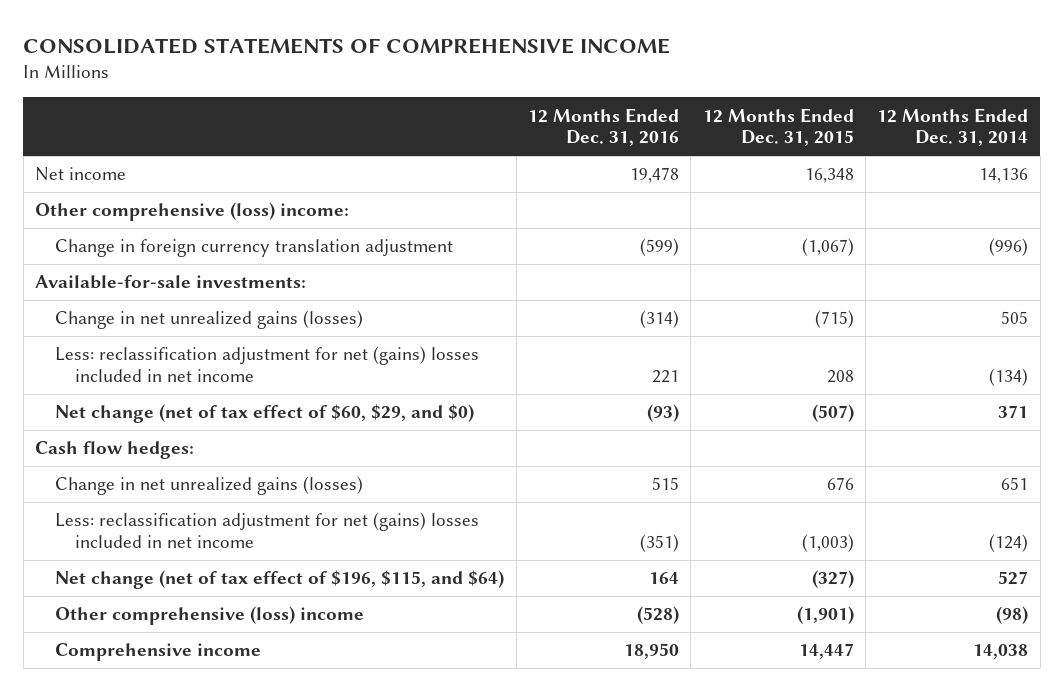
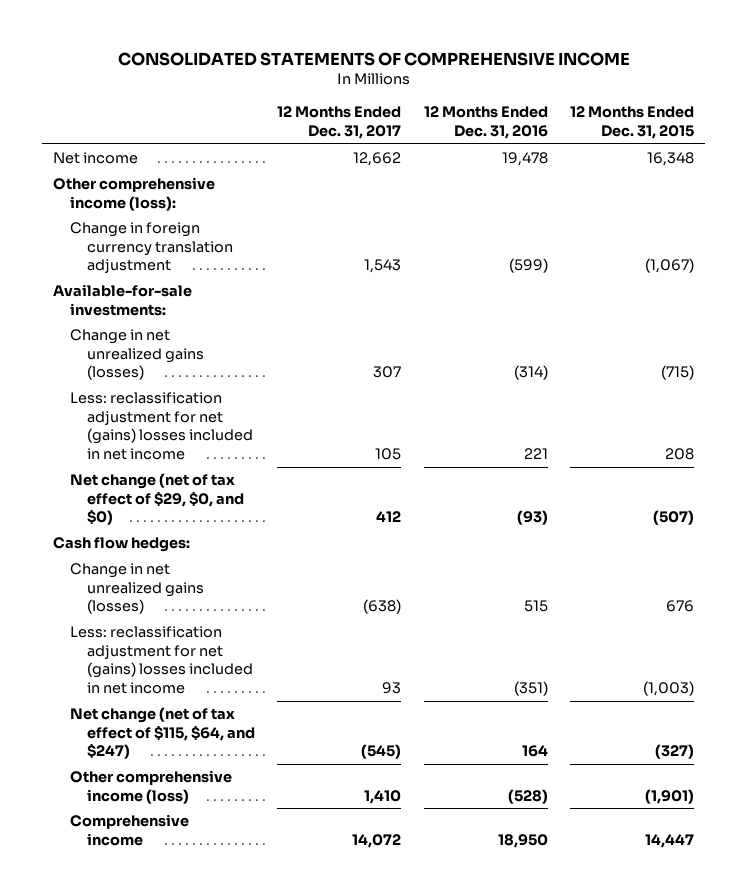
[877,107,1029,147] 12 Months Ended Dec. 31, 2014 -> none
none -> [277,106,402,139] 12 Months Ended Dec. 31, 2017
[35,202,350,222] Other comprehensive (loss) income: -> [53,177,216,211] Other comprehensive income (loss):
[55,404,475,424] Net change (net of tax effect of $60, $29, and $0) -> [70,473,245,526] Net change (net of tax effect of $29, $0, and $0)
[55,570,505,590] Net change (net of tax effect of $196, $115, and $64) -> [70,707,256,760] Net change (net of tax effect of $115, $64, and $247)
[55,606,365,626] Other comprehensive (loss) income -> [70,770,233,804] Other comprehensive income (loss)

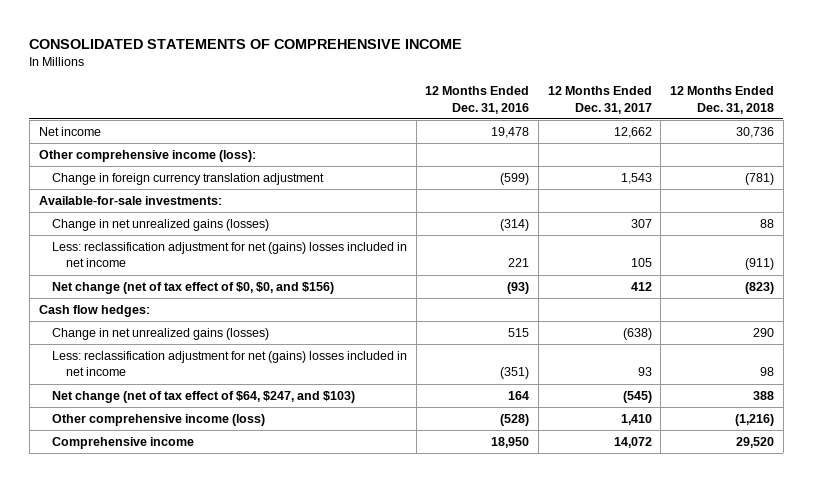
[570,106,695,139] 12 Months Ended Dec. 31, 2015 -> none
none -> [669,86,774,114] 12 Months Ended Dec. 31, 2018
[70,473,245,526] Net change (net of tax effect of $29, $0, and $0) -> [52,281,335,294] Net change (net of tax effect of $0, $0, and $156)
[70,707,256,760] Net change (net of tax effect of $115, $64, and $247) -> [52,390,356,403] Net change (net of tax effect of $64, $247, and $103)

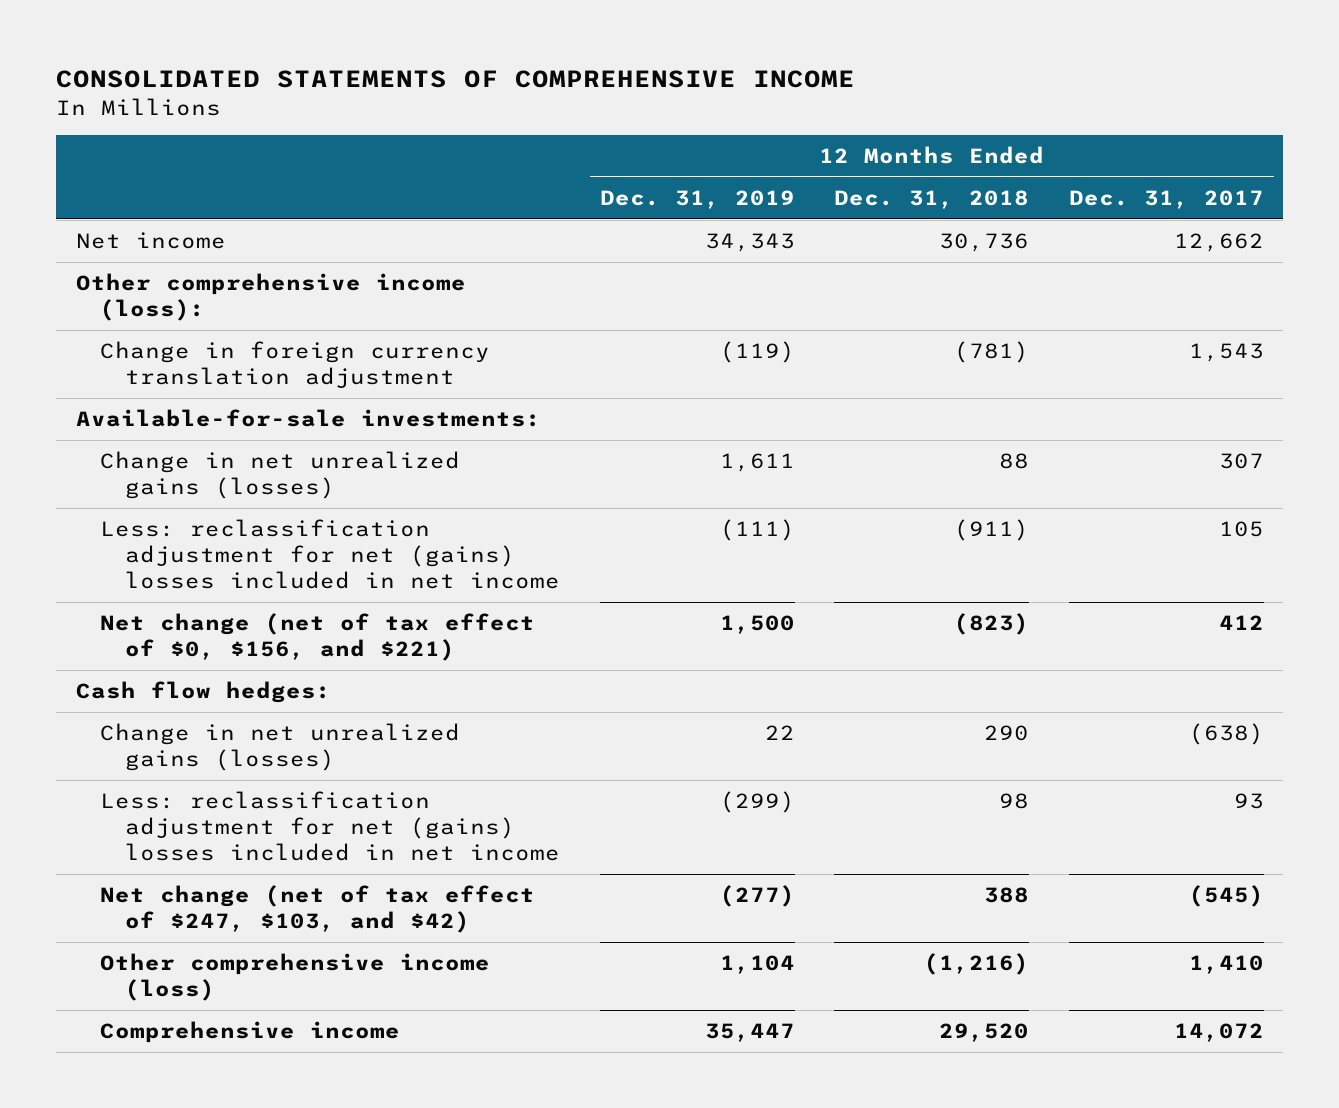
[425,86,530,114] 12 Months Ended Dec. 31, 2016 -> none
none -> [599,189,795,209] Dec. 31, 2019
[52,281,335,294] Net change (net of tax effect of $0, $0, and $156) -> [100,613,536,661] Net change (net of tax effect of $0, $156, and $221)
[52,390,356,403] Net change (net of tax effect of $64, $247, and $103) -> [100,885,536,933] Net change (net of tax effect of $247, $103, and $42)

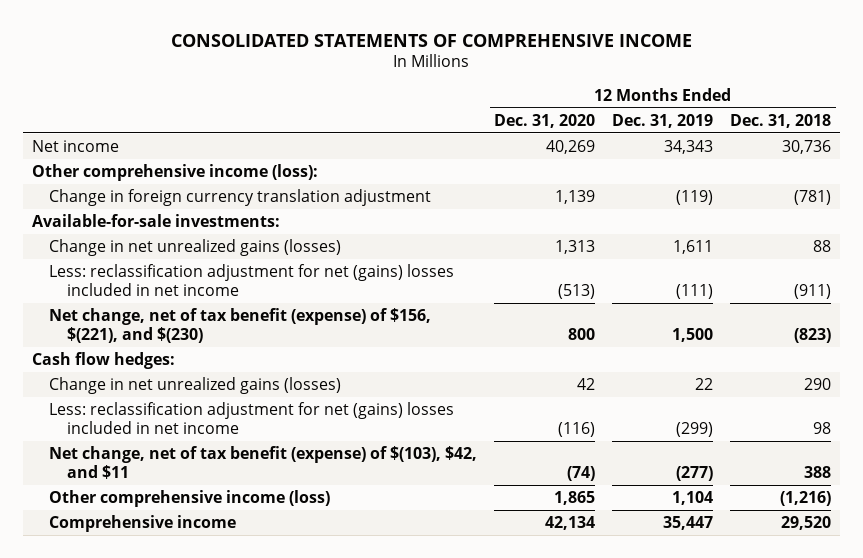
[1068,189,1264,209] Dec. 31, 2017 -> none
none -> [494,113,596,128] Dec. 31, 2020
[100,613,536,661] Net change (net of tax effect of $0, $156, and $221) -> [49,307,432,344] Net change, net of tax benefit (expense) of $156, $(221), and $(230)
[100,885,536,933] Net change (net of tax effect of $247, $103, and $42) -> [49,445,478,480] Net change, net of tax benefit (expense) of $(103), $42, and $11

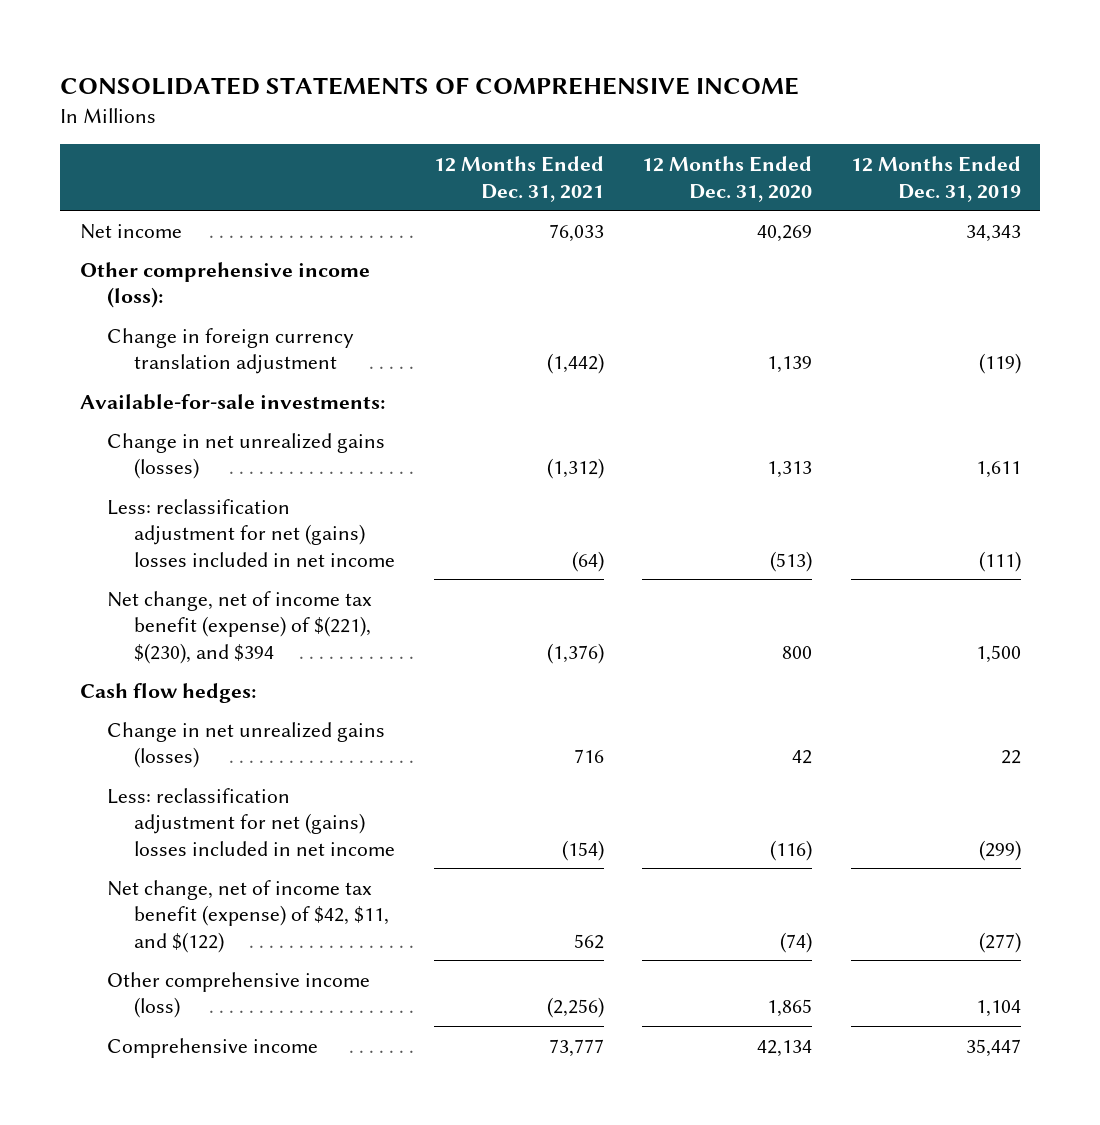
[730,113,832,128] Dec. 31, 2018 -> none
none -> [433,156,604,202] 12 Months Ended Dec. 31, 2021
[49,307,432,344] Net change, net of tax benefit (expense) of $156, $(221), and $(230) -> [106,590,372,664] Net change, net of income tax benefit (expense) of $(221), $(230), and $394
[49,445,478,480] Net change, net of tax benefit (expense) of $(103), $42, and $11 -> [106,879,389,953] Net change, net of income tax benefit (expense) of $42, $11, and $(122)

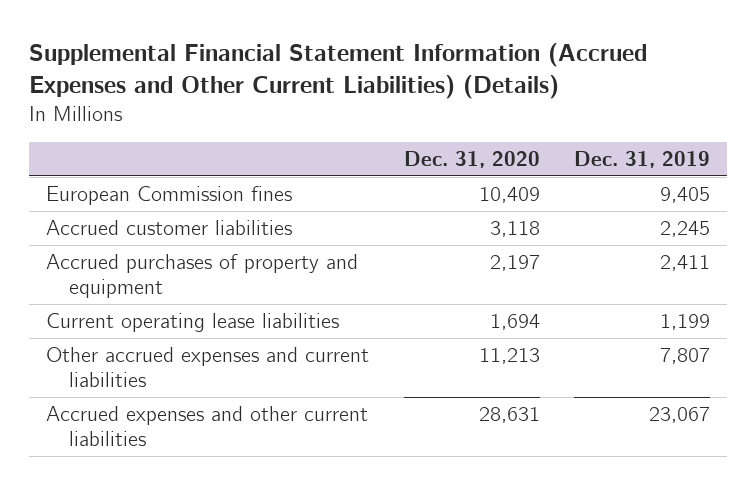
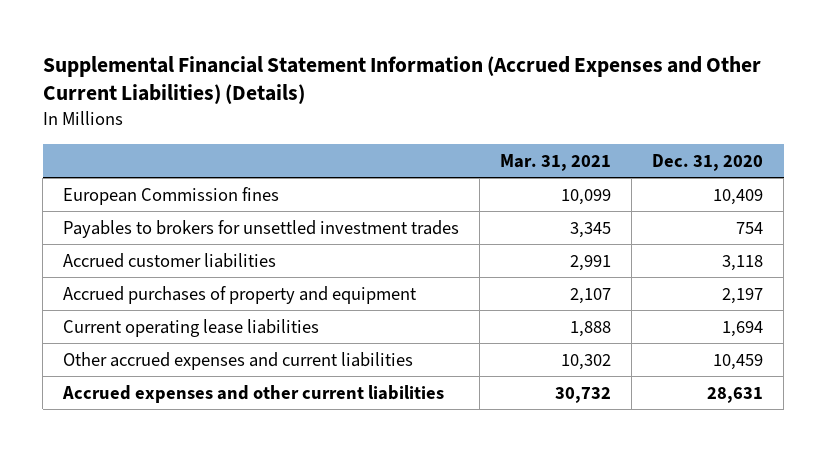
[573,150,710,168] Dec. 31, 2019 -> none
none -> [500,153,612,171] Mar. 31, 2021
none -> [63,219,460,238] Payables to brokers for unsettled investment trades
[478,348,540,365] 11,213 -> [713,353,764,370] 10,459

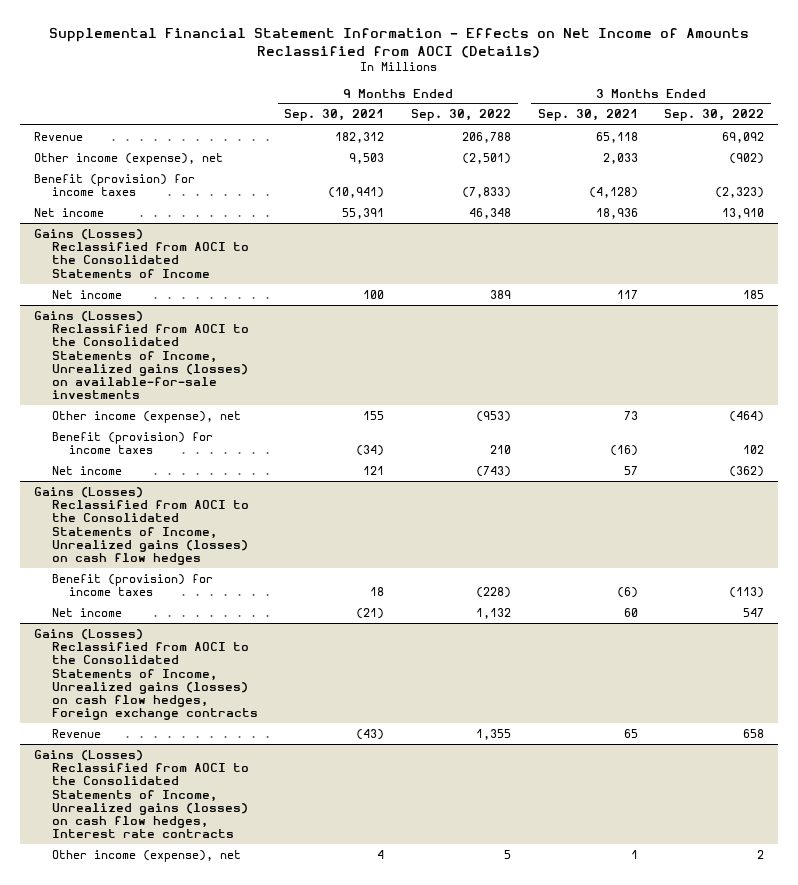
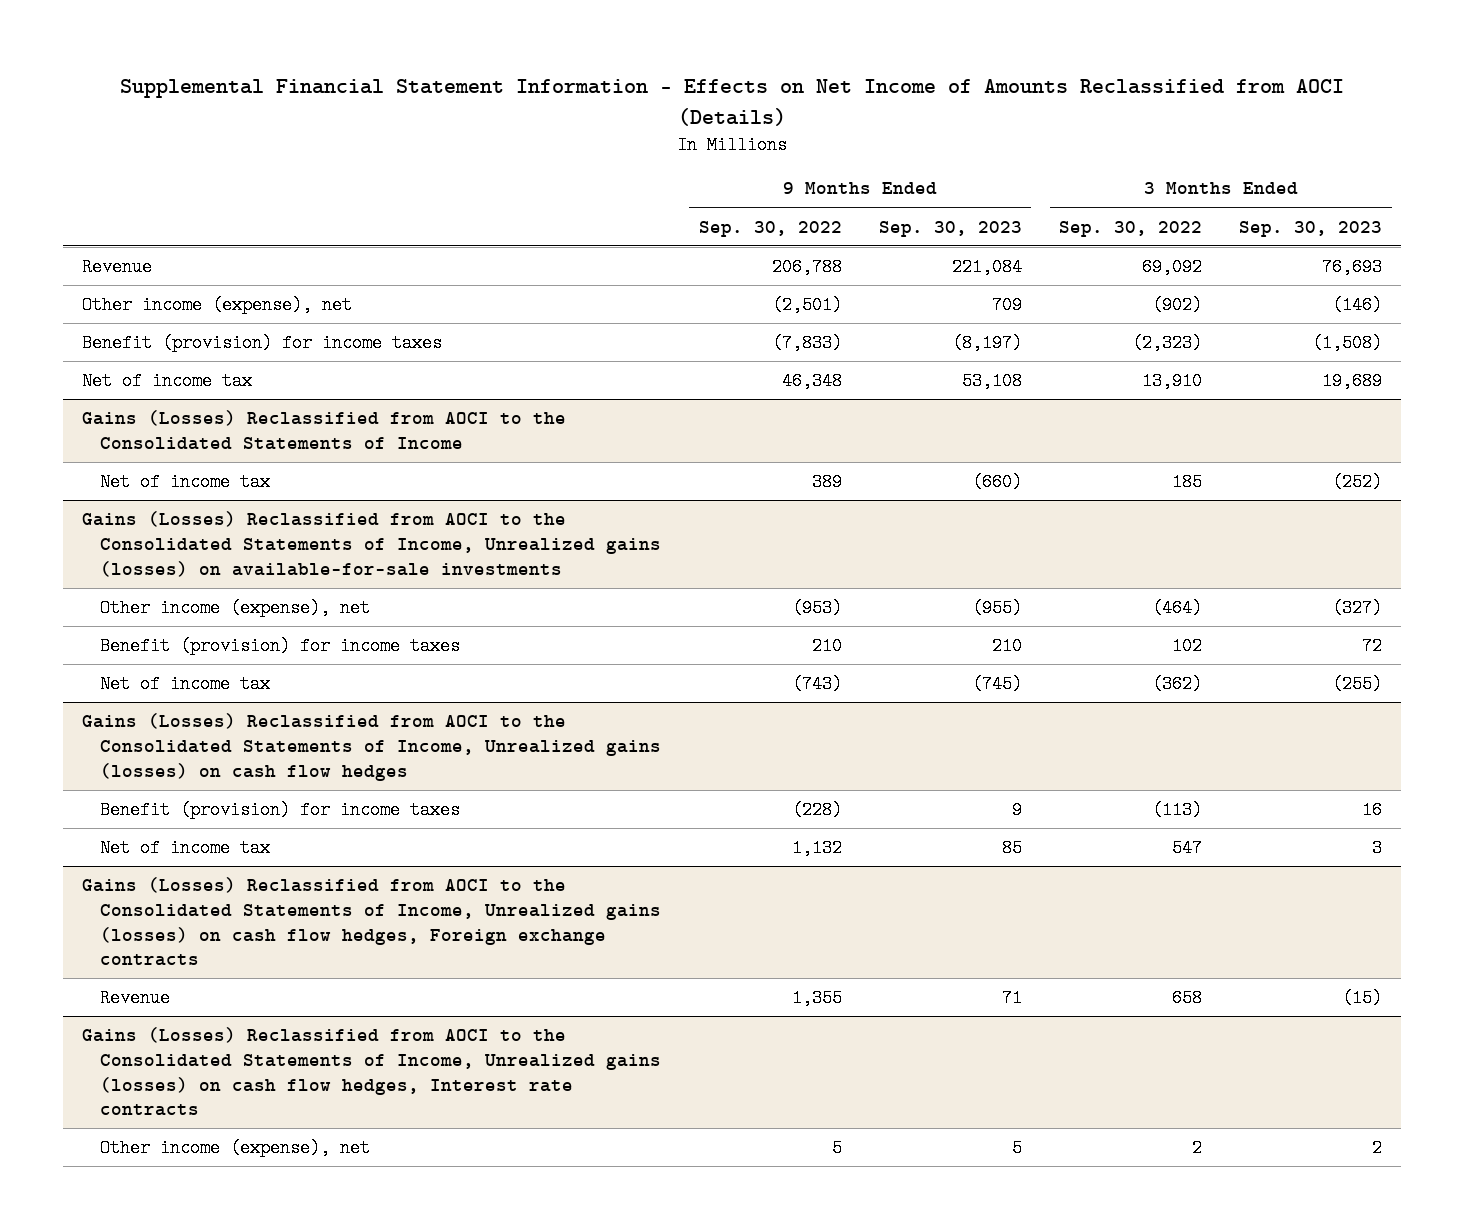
[284,109,385,122] Sep. 30, 2021 -> none
[537,109,638,122] Sep. 30, 2021 -> none
none -> [878,220,1022,237] Sep. 30, 2023
none -> [1239,220,1383,237] Sep. 30, 2023
[33,207,104,217] Net income -> [81,372,252,391] Net of income tax
[51,289,122,299] Net income -> [100,473,271,492] Net of income tax
[51,465,122,475] Net income -> [100,675,271,694] Net of income tax
[51,607,122,617] Net income -> [100,839,271,858] Net of income tax

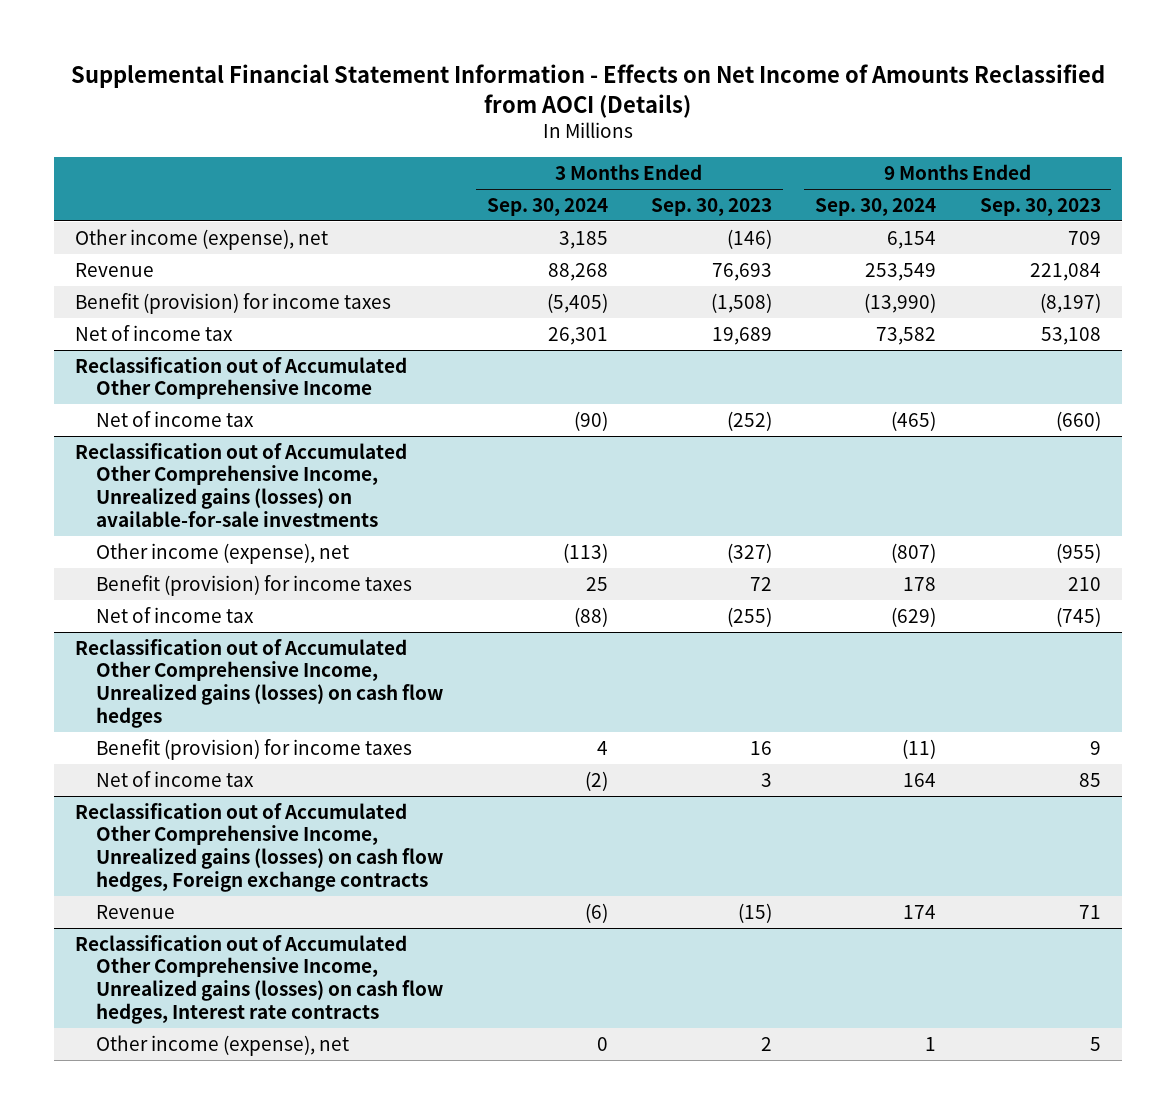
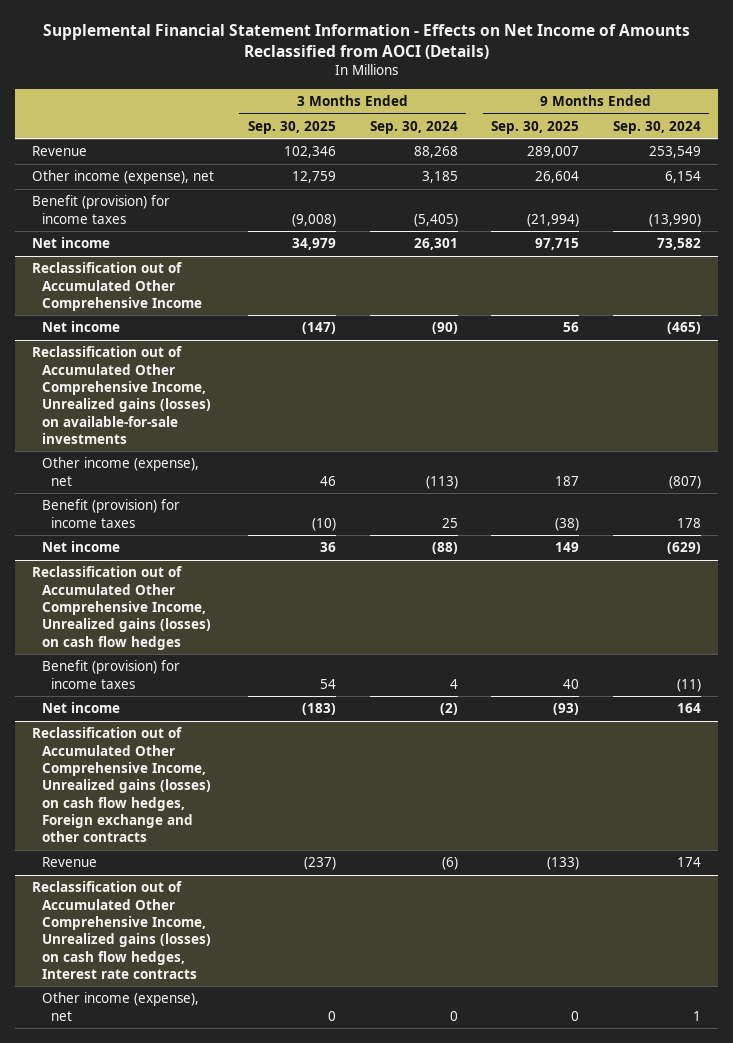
[650,197,772,216] Sep. 30, 2023 -> none
[979,197,1101,216] Sep. 30, 2023 -> none
none -> [247,120,336,134] Sep. 30, 2025
none -> [491,120,580,134] Sep. 30, 2025
[75,228,329,250] Other income (expense), net -> [32,170,215,185] Other income (expense), net
[75,324,234,341] Net of income tax -> [32,237,111,249] Net income
[96,410,255,427] Net of income tax -> [41,321,120,333] Net income
[96,606,255,623] Net of income tax -> [41,541,120,553] Net income
[96,770,255,787] Net of income tax -> [41,702,120,714] Net income
[75,802,444,892] Reclassification out of Accumulated Other Comprehensive Income, Unrealized gains (losses) on cash flow hedges, Foreign exchange contracts -> [32,727,211,843] Reclassification out of Accumulated Other Comprehensive Income, Unrealized gains (losses) on cash flow hedges, Foreign exchange and other contracts

